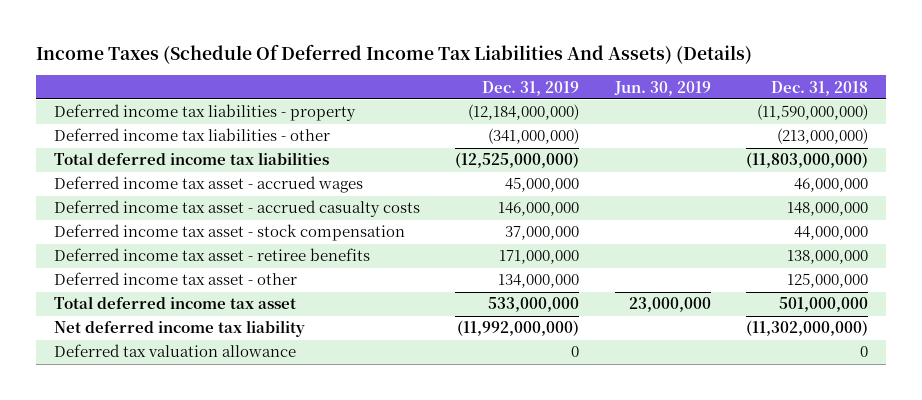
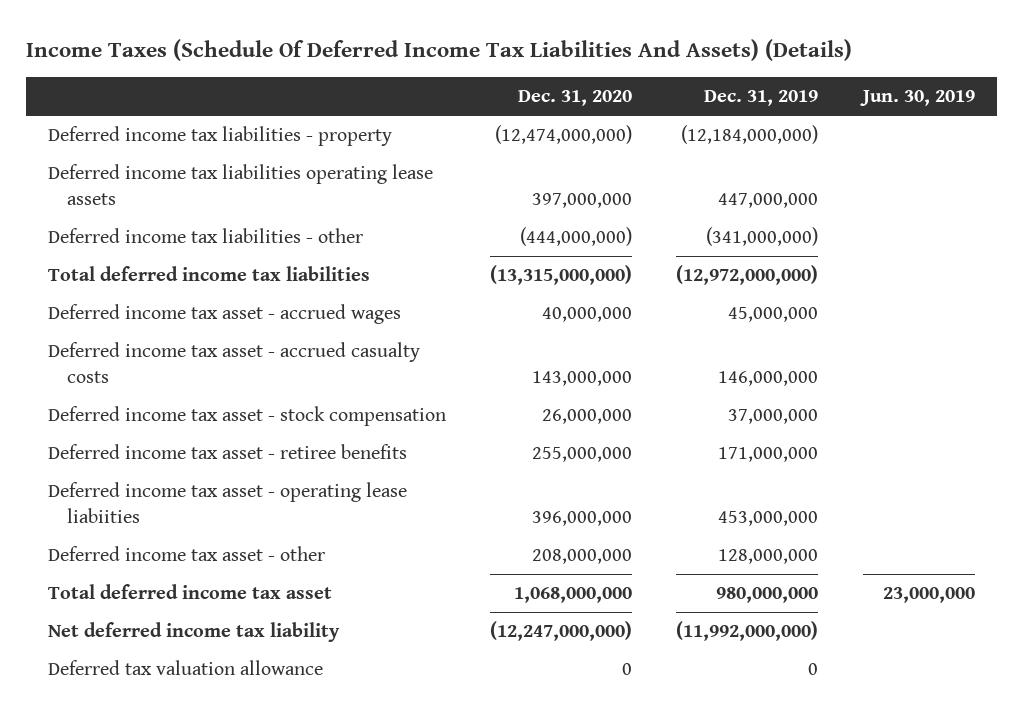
[771,80,869,96] Dec. 31, 2018 -> none
none -> [518,90,633,107] Dec. 31, 2020
none -> [47,164,433,205] Deferred income tax liabilities operating lease assets
[455,152,580,169] (12,525,000,000) -> [676,265,819,286] (12,972,000,000)
none -> [47,482,407,523] Deferred income tax asset - operating lease liabiities
[498,274,580,289] 134,000,000 -> [718,549,819,565] 128,000,000
[488,297,580,313] 533,000,000 -> [716,587,819,604] 980,000,000

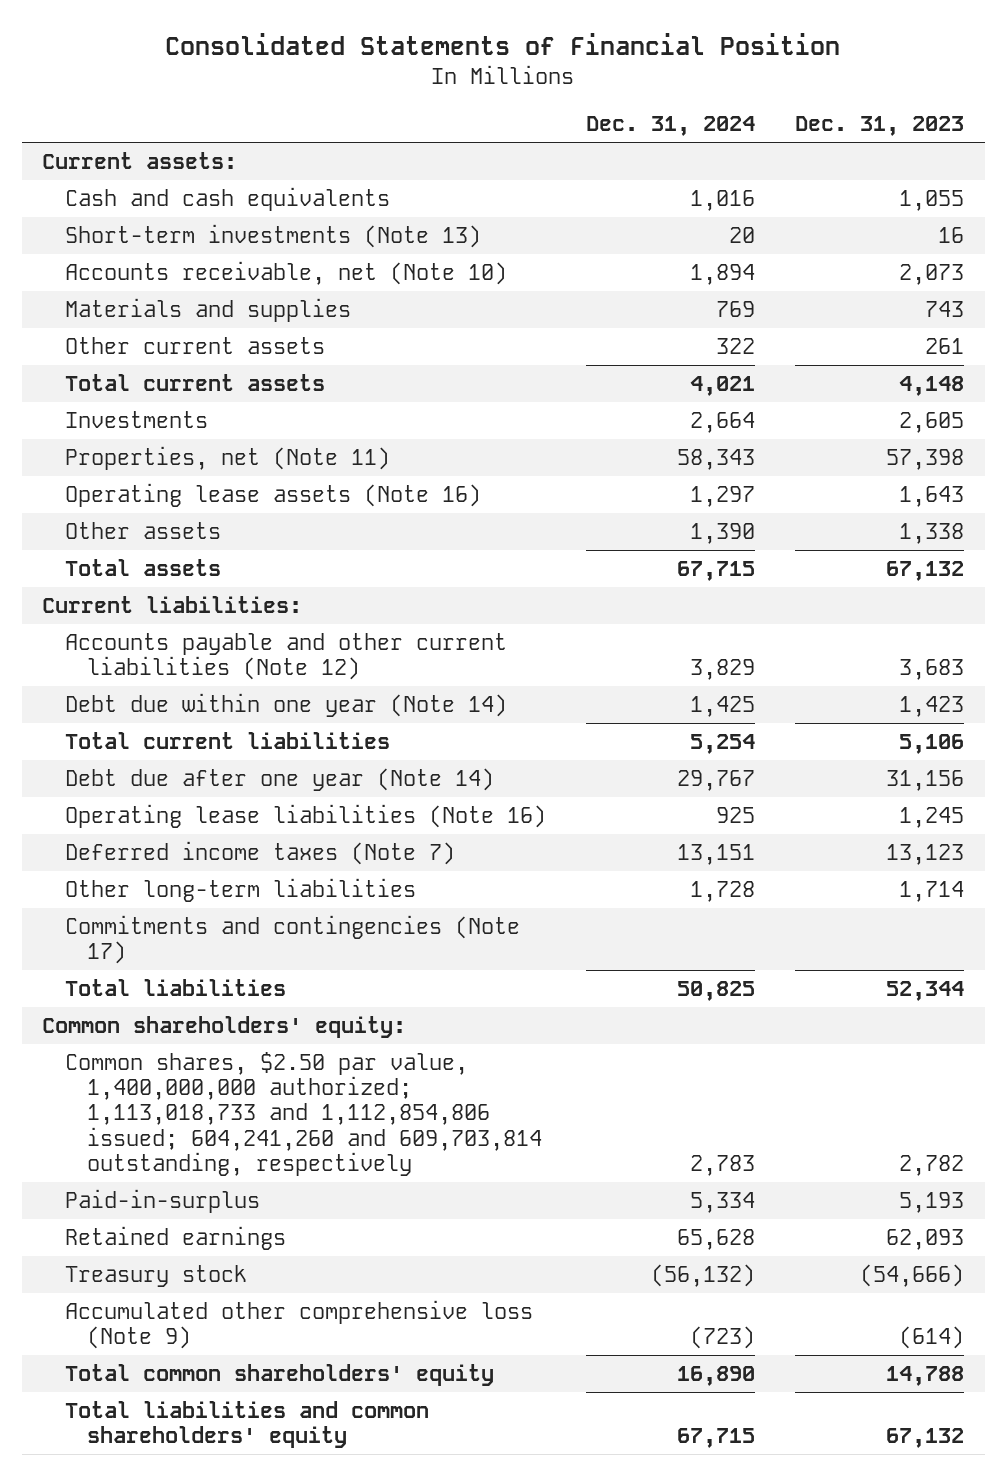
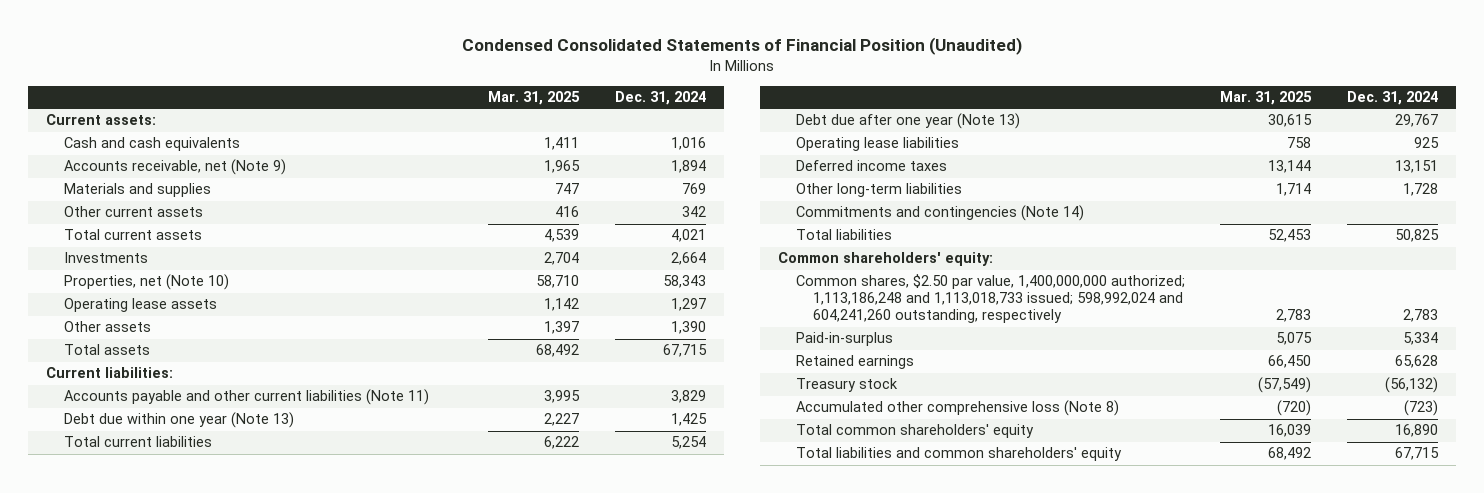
[165,33,841,56] Consolidated Statements of Financial Position -> [461,37,1022,56] Condensed Consolidated Statements of Financial Position (Unaudited)
[795,116,965,137] Dec. 31, 2023 -> none
none -> [488,91,581,106] Mar. 31, 2025
[64,224,481,249] Short-term investments (Note 13) -> none
[64,261,507,286] Accounts receivable, net (Note 10) -> [63,159,286,176] Accounts receivable, net (Note 9)
[715,338,755,355] 322 -> [681,206,706,218] 342
[64,446,390,471] Properties, net (Note 11) -> [63,274,229,291] Properties, net (Note 10)
[64,483,481,508] Operating lease assets (Note 16) -> [63,298,217,313] Operating lease assets
[64,633,507,681] Accounts payable and other current liabilities (Note 12) -> [63,389,429,406] Accounts payable and other current liabilities (Note 11)
[64,693,507,718] Debt due within one year (Note 14) -> [63,412,294,429] Debt due within one year (Note 13)
[64,768,494,792] Debt due after one year (Note 14) -> [795,113,1020,130] Debt due after one year (Note 13)
[64,804,546,829] Operating lease liabilities (Note 16) -> [795,137,959,152] Operating lease liabilities
[64,841,455,866] Deferred income taxes (Note 7) -> [795,160,947,172] Deferred income taxes
[64,915,520,965] Commitments and contingencies (Note 17) -> [795,205,1084,222] Commitments and contingencies (Note 14)
[64,1052,542,1176] Common shares, $2.50 par value, 1,400,000,000 authorized; 1,113,018,733 and 1,112,854,806 issued; 604,241,260 and 609,703,814 outstanding, respectively -> [795,274,1185,324] Common shares, $2.50 par value, 1,400,000,000 authorized; 1,113,186,248 and 1,113,018,733 issued; 598,992,024 and 604,241,260 outstanding, respectively
[64,1300,533,1350] Accumulated other comprehensive loss (Note 9) -> [795,400,1119,417] Accumulated other comprehensive loss (Note 8)

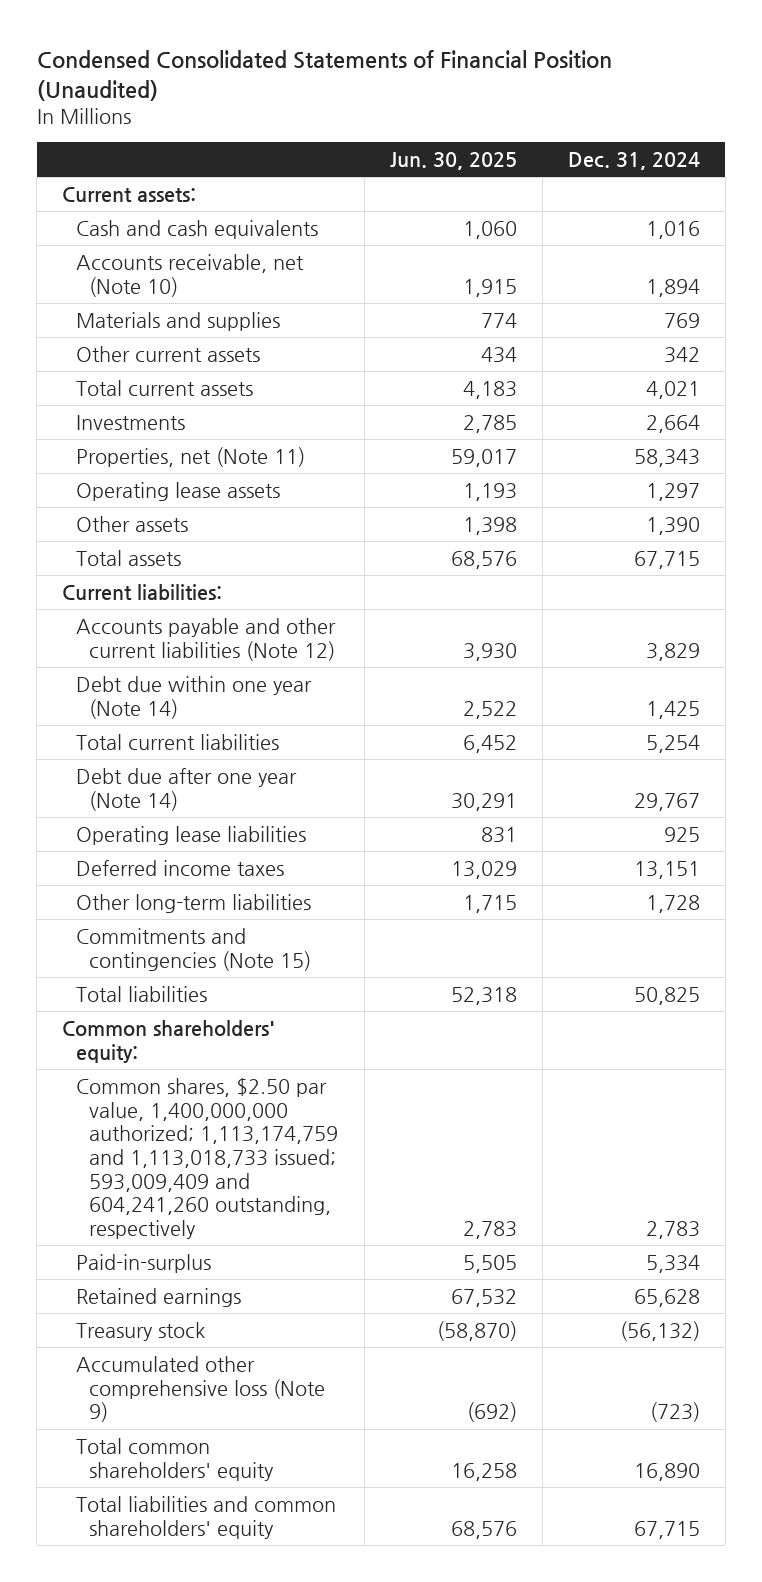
[488,91,581,106] Mar. 31, 2025 -> none
none -> [389,152,517,171] Jun. 30, 2025
[63,159,286,176] Accounts receivable, net (Note 9) -> [75,253,304,297] Accounts receivable, net (Note 10)
[63,274,229,291] Properties, net (Note 10) -> [75,446,305,467] Properties, net (Note 11)
[63,389,429,406] Accounts payable and other current liabilities (Note 11) -> [75,617,336,661] Accounts payable and other current liabilities (Note 12)
[63,412,294,429] Debt due within one year (Note 13) -> [75,675,312,719] Debt due within one year (Note 14)
[795,113,1020,130] Debt due after one year (Note 13) -> [75,767,297,811] Debt due after one year (Note 14)
[795,205,1084,222] Commitments and contingencies (Note 14) -> [75,927,312,971] Commitments and contingencies (Note 15)
[795,274,1185,324] Common shares, $2.50 par value, 1,400,000,000 authorized; 1,113,186,248 and 1,113,018,733 issued; 598,992,024 and 604,241,260 outstanding, respectively -> [75,1077,339,1240] Common shares, $2.50 par value, 1,400,000,000 authorized; 1,113,174,759 and 1,113,018,733 issued; 593,009,409 and 604,241,260 outstanding, respectively
[795,400,1119,417] Accumulated other comprehensive loss (Note 8) -> [75,1355,326,1423] Accumulated other comprehensive loss (Note 9)

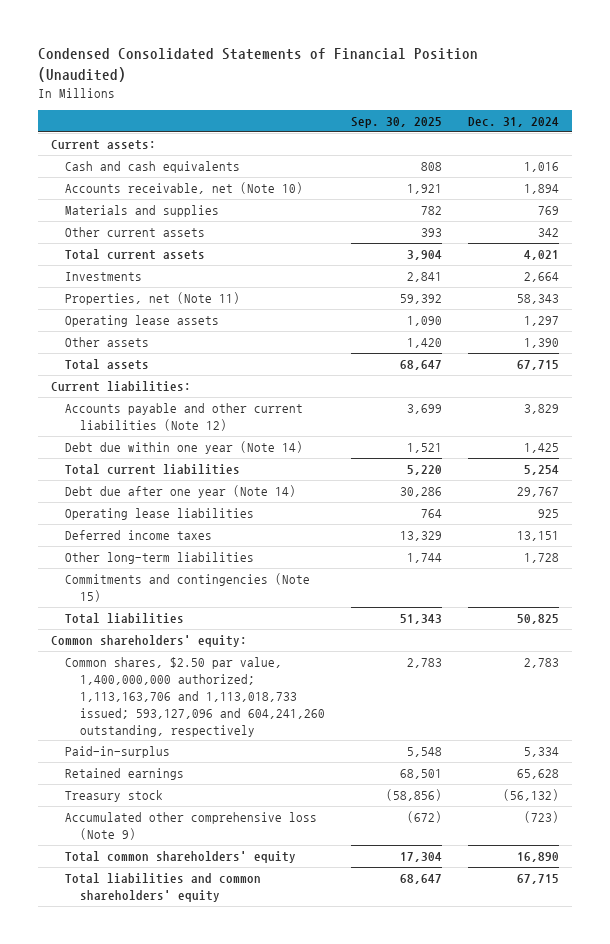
[389,152,517,171] Jun. 30, 2025 -> none
none -> [350,117,442,129] Sep. 30, 2025
[75,1077,339,1240] Common shares, $2.50 par value, 1,400,000,000 authorized; 1,113,174,759 and 1,113,018,733 issued; 593,009,409 and 604,241,260 outstanding, respectively -> [65,657,325,737] Common shares, $2.50 par value, 1,400,000,000 authorized; 1,113,163,706 and 1,113,018,733 issued; 593,127,096 and 604,241,260 outstanding, respectively

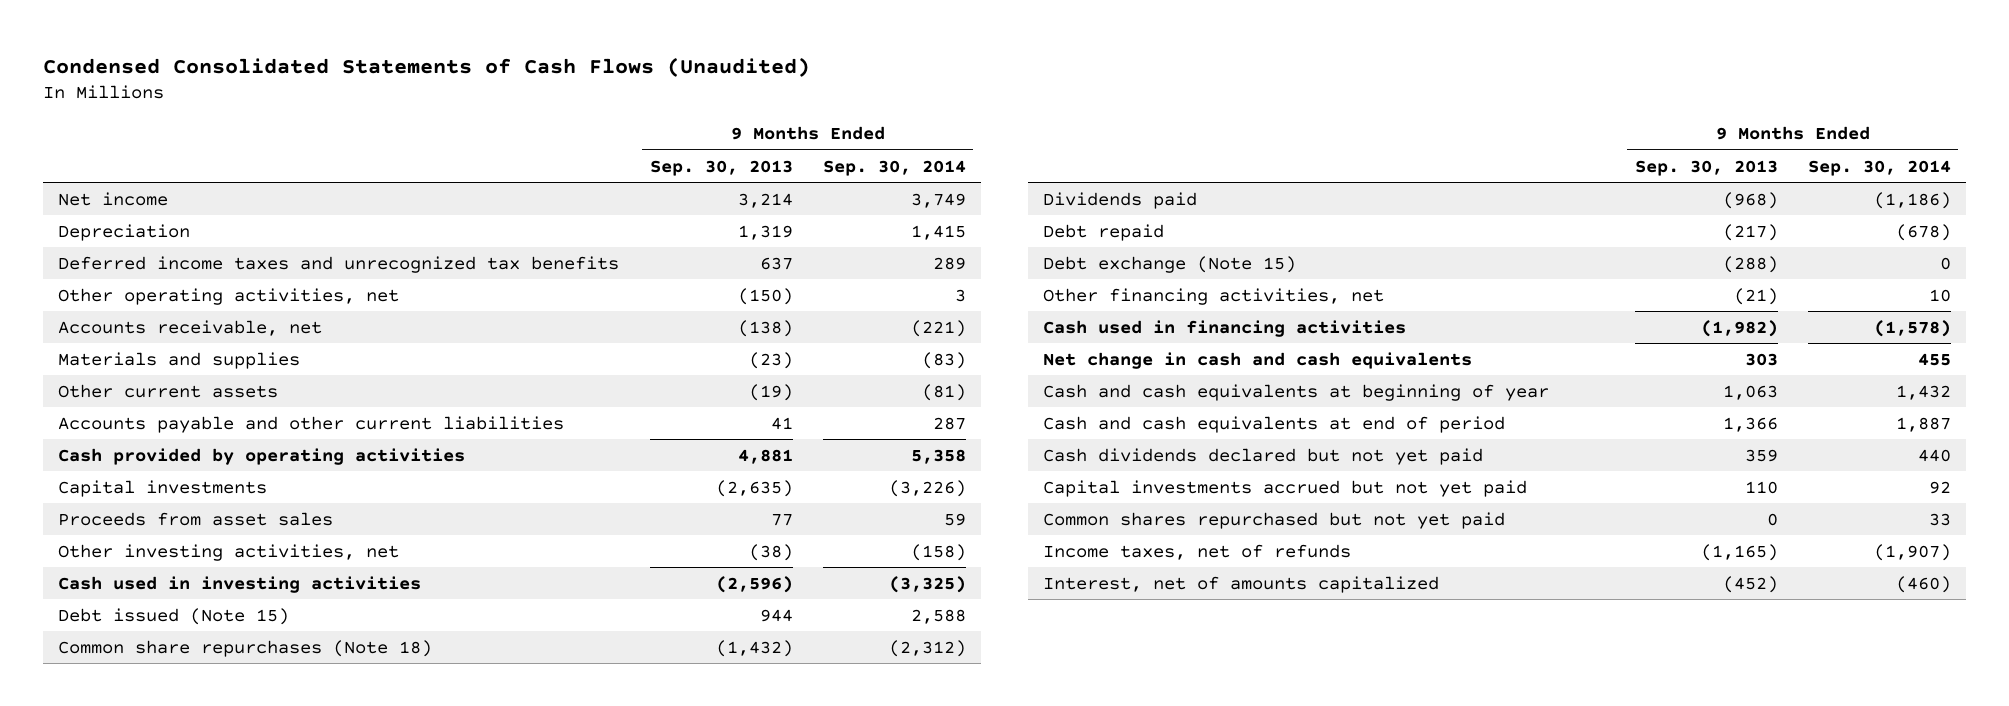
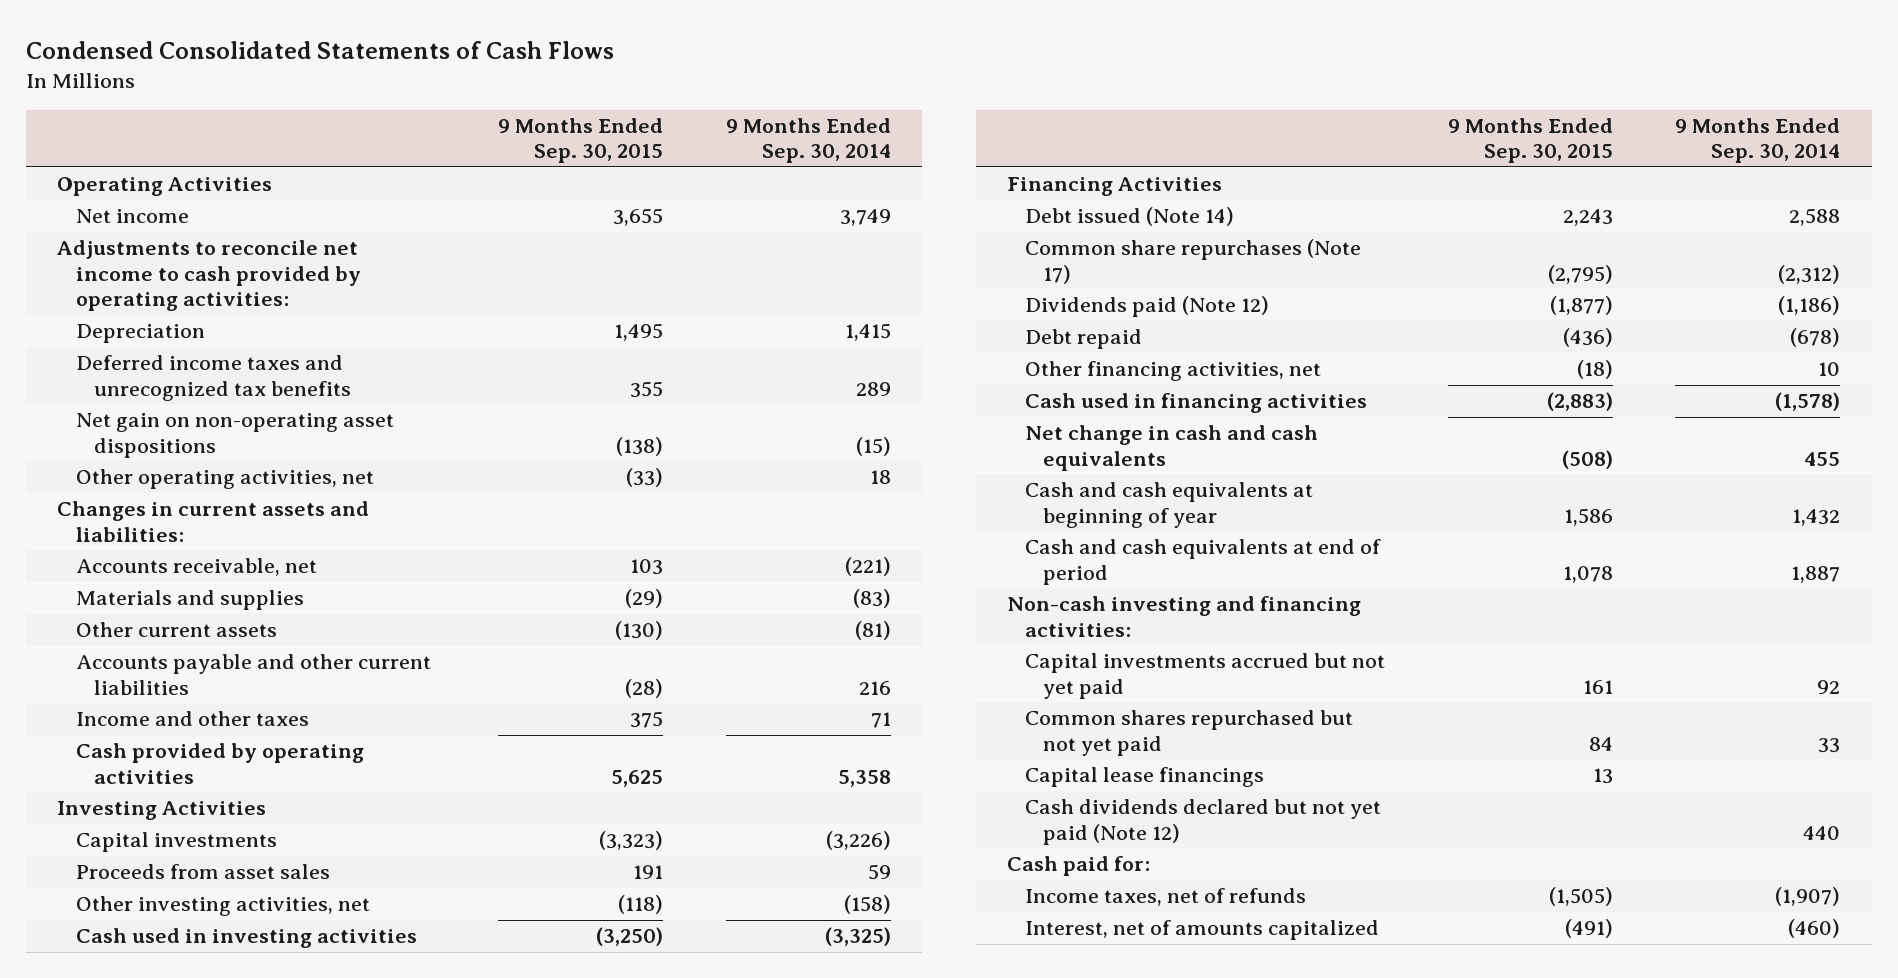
[43,56,811,77] Condensed Consolidated Statements of Cash Flows (Unaudited) -> [26,41,615,60] Condensed Consolidated Statements of Cash Flows
[649,159,793,176] Sep. 30, 2013 -> none
none -> [498,117,664,164] 9 Months Ended Sep. 30, 2015
none -> [57,177,273,197] Operating Activities
none -> [57,240,361,311] Adjustments to reconcile net income to cash provided by operating activities:
none -> [75,413,394,458] Net gain on non-operating asset dispositions
[954,288,966,302] 3 -> [869,470,891,485] 18
none -> [57,501,370,542] Changes in current assets and liabilities:
[932,416,966,430] 287 -> [858,680,891,695] 216
none -> [75,711,309,727] Income and other taxes
none -> [57,801,267,821] Investing Activities
none -> [1007,177,1223,197] Financing Activities
[58,607,290,625] Debt issued (Note 15) -> [1025,207,1235,227] Debt issued (Note 14)
[58,639,433,657] Common share repurchases (Note 18) -> [1025,239,1362,284] Common share repurchases (Note 17)
[1043,191,1198,209] Dividends paid -> [1025,296,1270,318] Dividends paid (Note 12)
[1043,255,1297,273] Debt exchange (Note 15) -> none
[1043,447,1484,465] Cash dividends declared but not yet paid -> none
none -> [1007,596,1362,637] Non-cash investing and financing activities:
none -> [1025,767,1265,788] Capital lease financings
none -> [1025,799,1382,845] Cash dividends declared but not yet paid (Note 12)
none -> [1007,856,1151,877] Cash paid for:

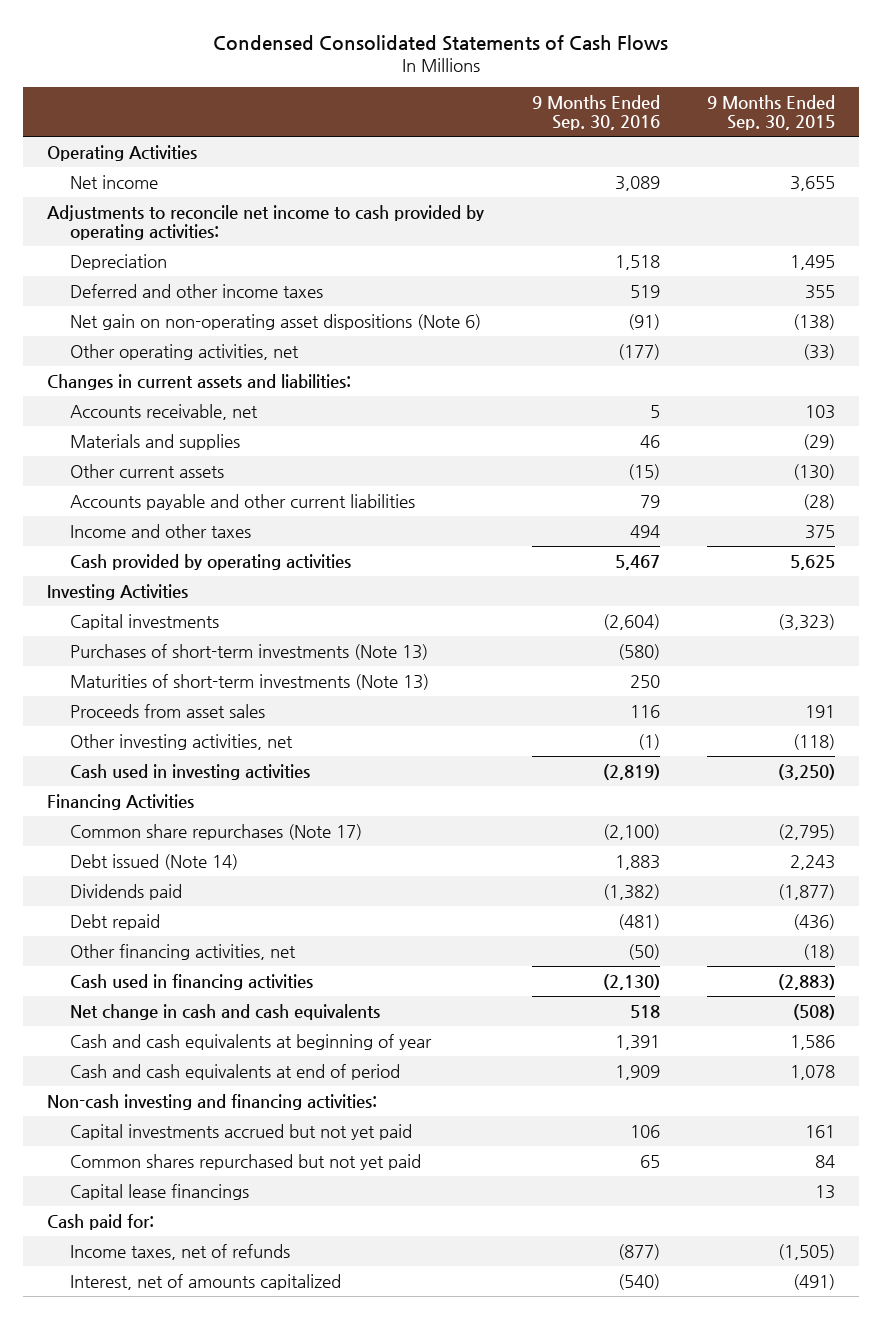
[725,117,891,164] 9 Months Ended Sep. 30, 2014 -> none
none -> [531,94,660,131] 9 Months Ended Sep. 30, 2016
[75,355,351,401] Deferred income taxes and unrecognized tax benefits -> [70,283,324,298] Deferred and other income taxes
[75,413,394,458] Net gain on non-operating asset dispositions -> [70,313,482,330] Net gain on non-operating asset dispositions (Note 6)
none -> [70,643,429,660] Purchases of short-term investments (Note 13)
none -> [70,673,430,690] Maturities of short-term investments (Note 13)
[1025,207,1235,227] Debt issued (Note 14) -> [70,853,239,870] Debt issued (Note 14)
[1025,296,1270,318] Dividends paid (Note 12) -> [70,883,183,900] Dividends paid
[1025,799,1382,845] Cash dividends declared but not yet paid (Note 12) -> none

